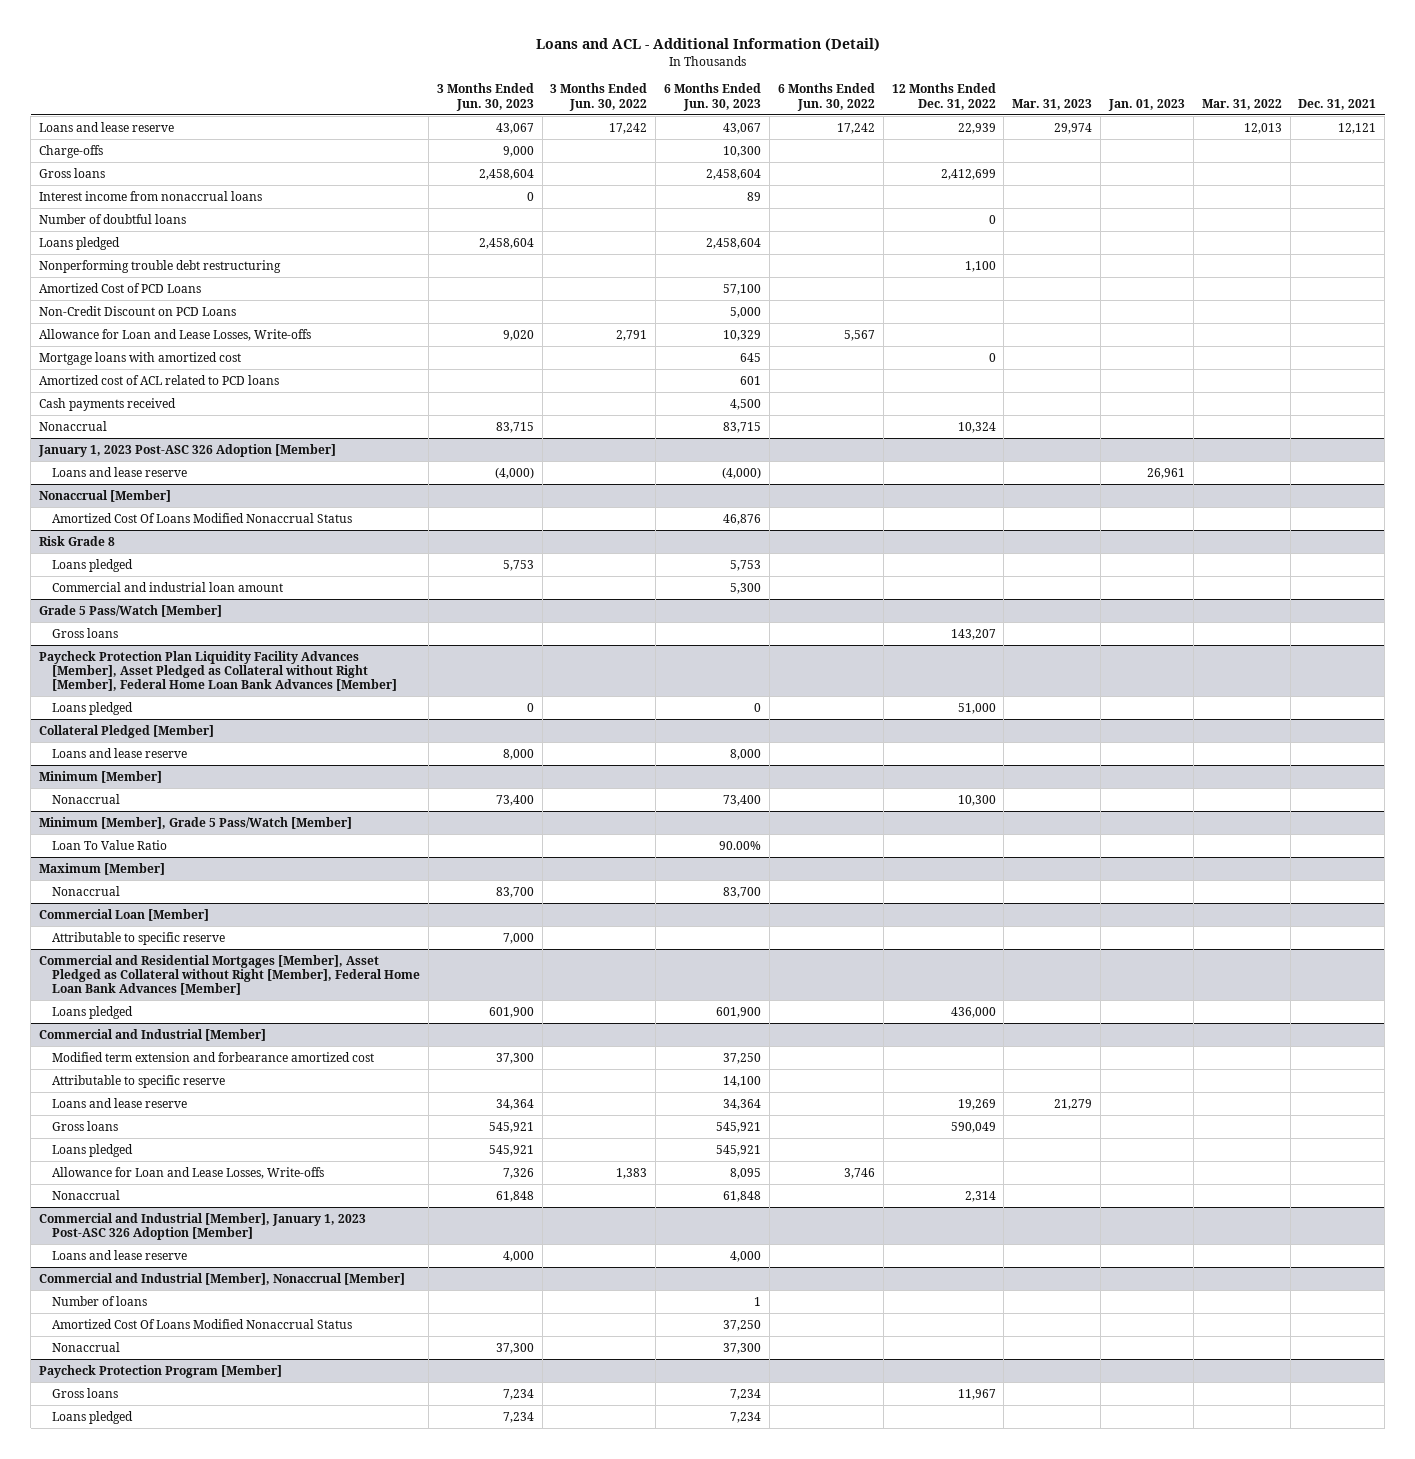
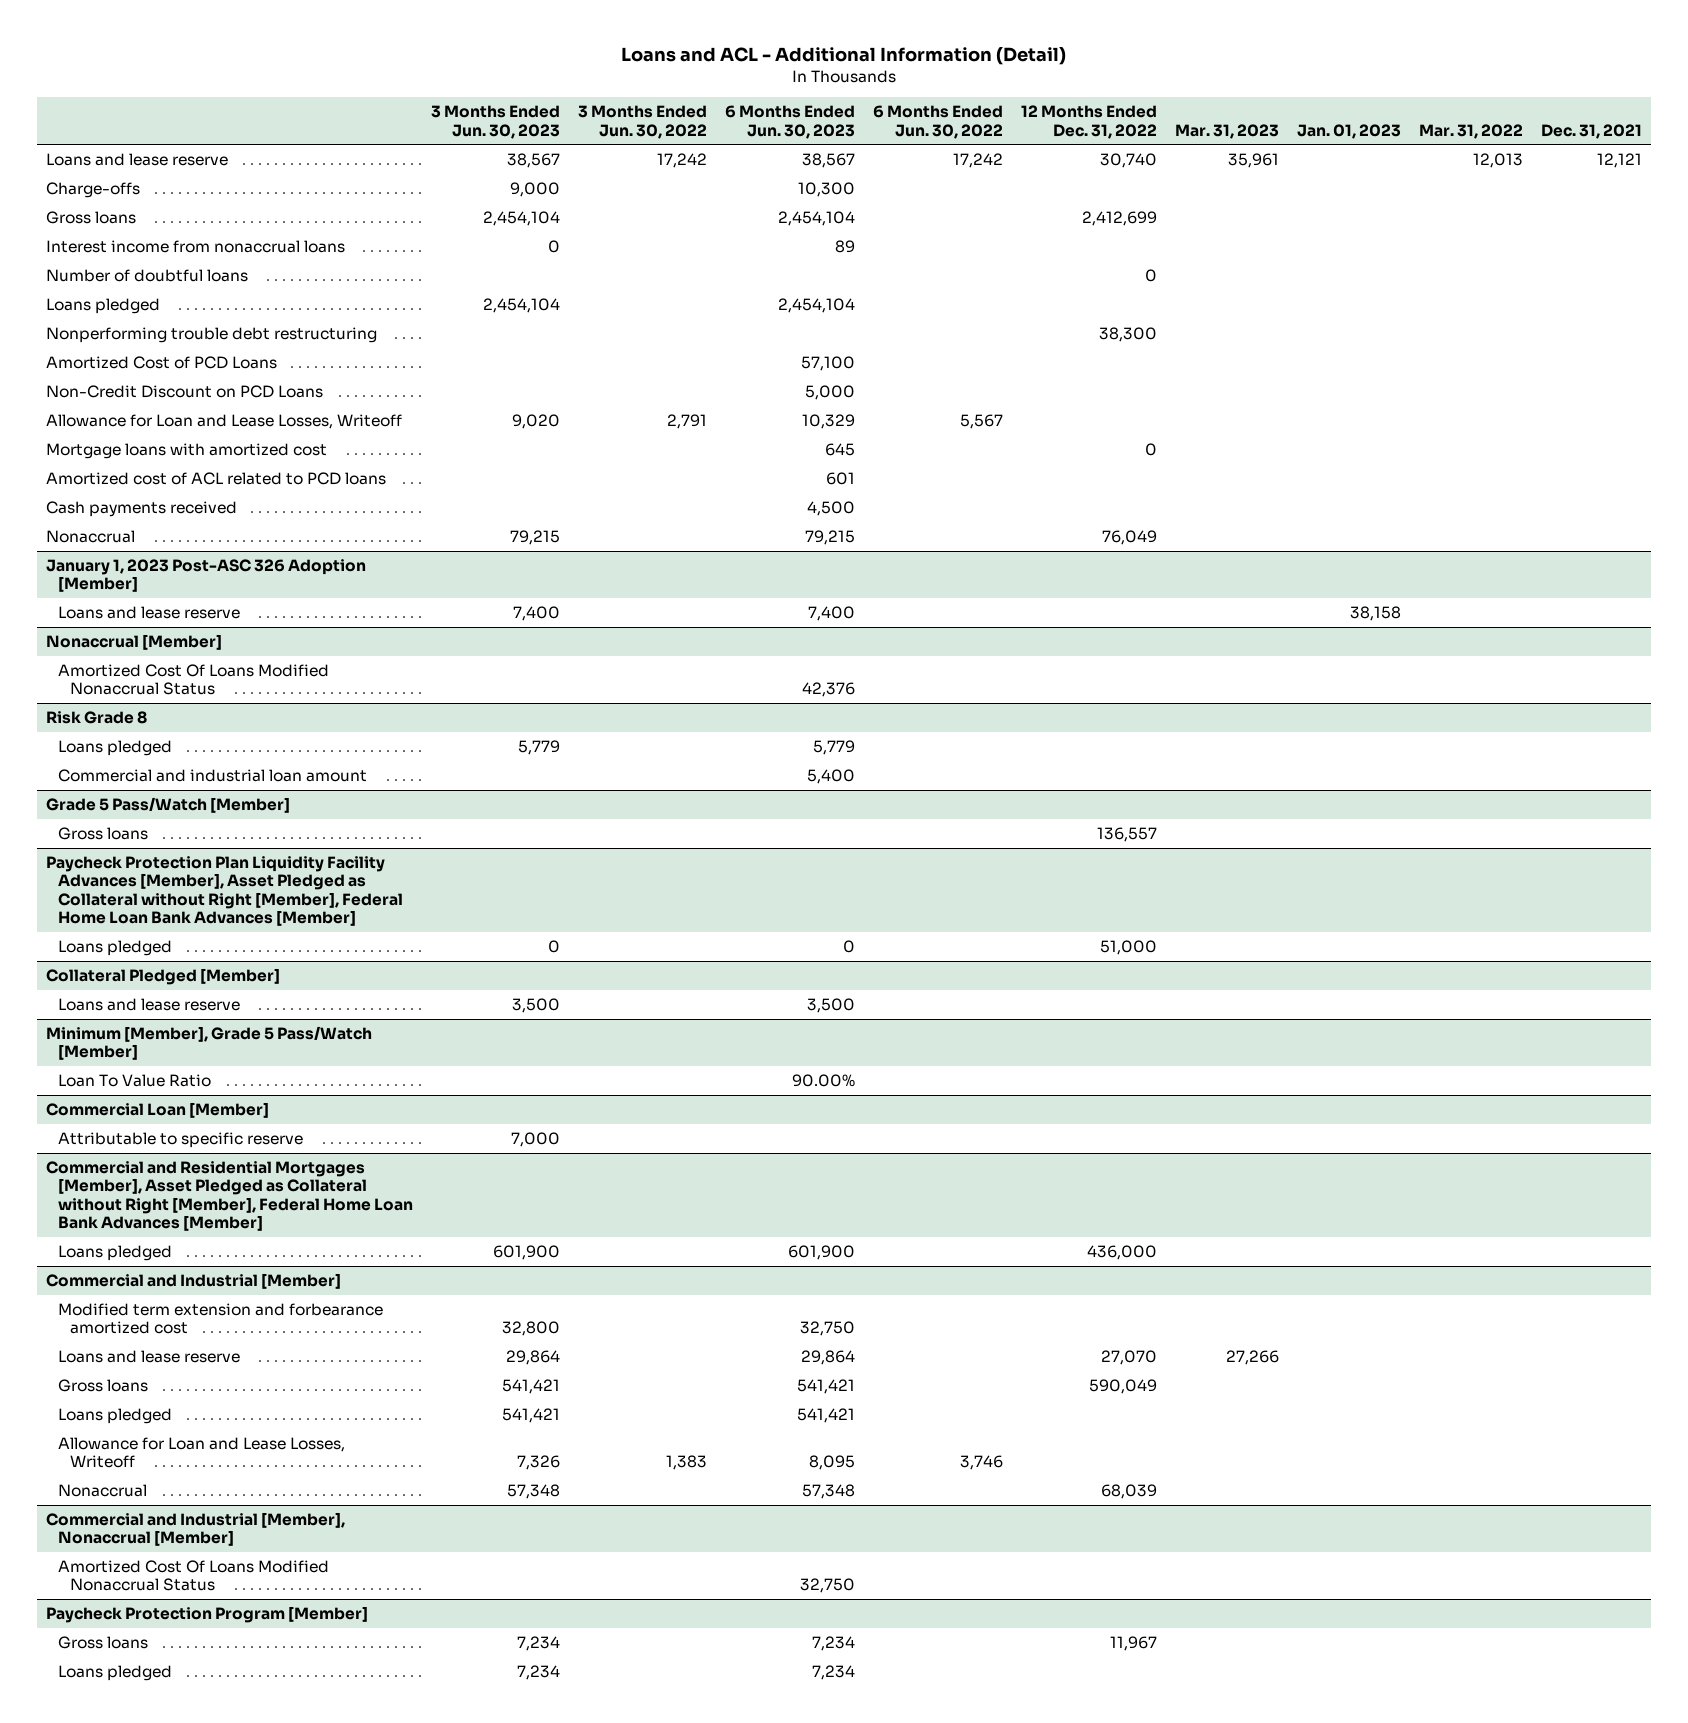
[495,122,534,134] 43,067 -> [506,153,560,169] 38,567
[723,122,762,134] 43,067 -> [801,153,855,169] 38,567
[957,122,996,134] 22,939 -> [1100,153,1158,169] 30,740
[1054,122,1093,134] 29,974 -> [1228,153,1280,169] 35,961
[478,168,534,180] 2,458,604 -> [482,211,560,227] 2,454,104
[706,168,762,180] 2,458,604 -> [777,211,855,227] 2,454,104
[478,237,534,249] 2,458,604 -> [482,298,560,314] 2,454,104
[706,237,762,249] 2,458,604 -> [777,298,855,314] 2,454,104
[964,260,996,272] 1,100 -> [1099,327,1158,343] 38,300
[39,328,312,341] Allowance for Loan and Lease Losses, Write-offs -> [45,414,402,430] Allowance for Loan and Lease Losses, Writeoff
[495,421,534,433] 83,715 -> [509,530,560,546] 79,215
[723,421,762,433] 83,715 -> [804,530,855,546] 79,215
[957,421,996,433] 10,324 -> [1102,530,1158,546] 76,049
[494,466,534,479] (4,000) -> [512,606,560,622] 7,400
[722,466,762,479] (4,000) -> [807,606,855,622] 7,400
[1146,467,1185,479] 26,961 -> [1350,606,1402,622] 38,158
[723,513,762,525] 46,876 -> [801,682,855,698] 42,376
[502,559,534,571] 5,753 -> [517,740,560,756] 5,779
[730,559,762,571] 5,753 -> [812,740,855,756] 5,779
[730,582,762,594] 5,300 -> [806,769,855,785] 5,400
[950,628,996,640] 143,207 -> [1097,827,1158,843] 136,557
[39,770,163,783] Minimum [Member] -> none
[52,793,121,804] Nonaccrual -> none
[502,748,534,760] 8,000 -> [511,998,560,1014] 3,500
[730,748,762,760] 8,000 -> [806,998,855,1014] 3,500
[39,862,166,875] Maximum [Member] -> none
[52,885,121,896] Nonaccrual -> none
[52,1074,226,1088] Attributable to specific reserve -> none
[39,1212,367,1240] Commercial and Industrial [Member], January 1, 2023 Post-ASC 326 Adoption [Member] -> none
[52,1249,188,1260] Loans and lease reserve -> none
[495,1052,534,1064] 37,300 -> [501,1321,560,1337] 32,800
[723,1052,762,1064] 37,250 -> [799,1321,855,1337] 32,750
[495,1098,534,1110] 34,364 -> [505,1350,560,1366] 29,864
[723,1098,762,1110] 34,364 -> [800,1350,855,1366] 29,864
[957,1098,996,1110] 19,269 -> [1101,1350,1158,1366] 27,070
[1054,1098,1093,1110] 21,279 -> [1226,1350,1280,1366] 27,266
[488,1121,534,1133] 545,921 -> [501,1379,560,1395] 541,421
[716,1121,762,1133] 545,921 -> [796,1379,855,1395] 541,421
[488,1144,534,1156] 545,921 -> [501,1408,560,1424] 541,421
[716,1144,762,1156] 545,921 -> [796,1408,855,1424] 541,421
[52,1166,325,1179] Allowance for Loan and Lease Losses, Write-offs -> [57,1437,345,1469] Allowance for Loan and Lease Losses, Writeoff
[495,1190,534,1202] 61,848 -> [506,1484,560,1500] 57,348
[723,1190,762,1202] 61,848 -> [801,1484,855,1500] 57,348
[964,1190,996,1202] 2,314 -> [1101,1484,1158,1500] 68,039
[52,1295,148,1306] Number of loans -> none
[52,1341,121,1352] Nonaccrual -> none
[723,1319,762,1331] 37,250 -> [799,1578,855,1594] 32,750

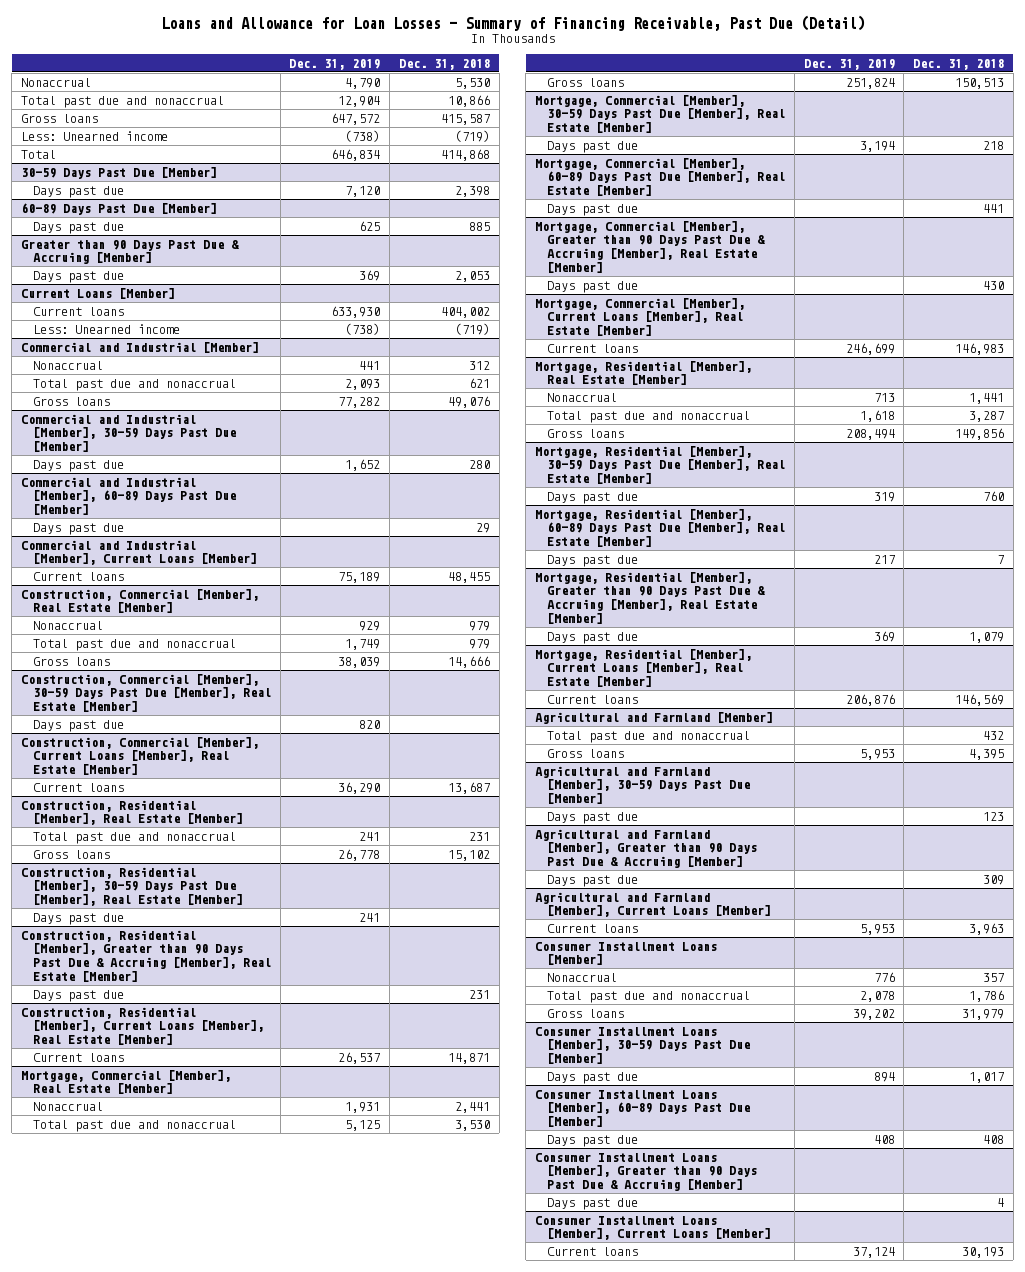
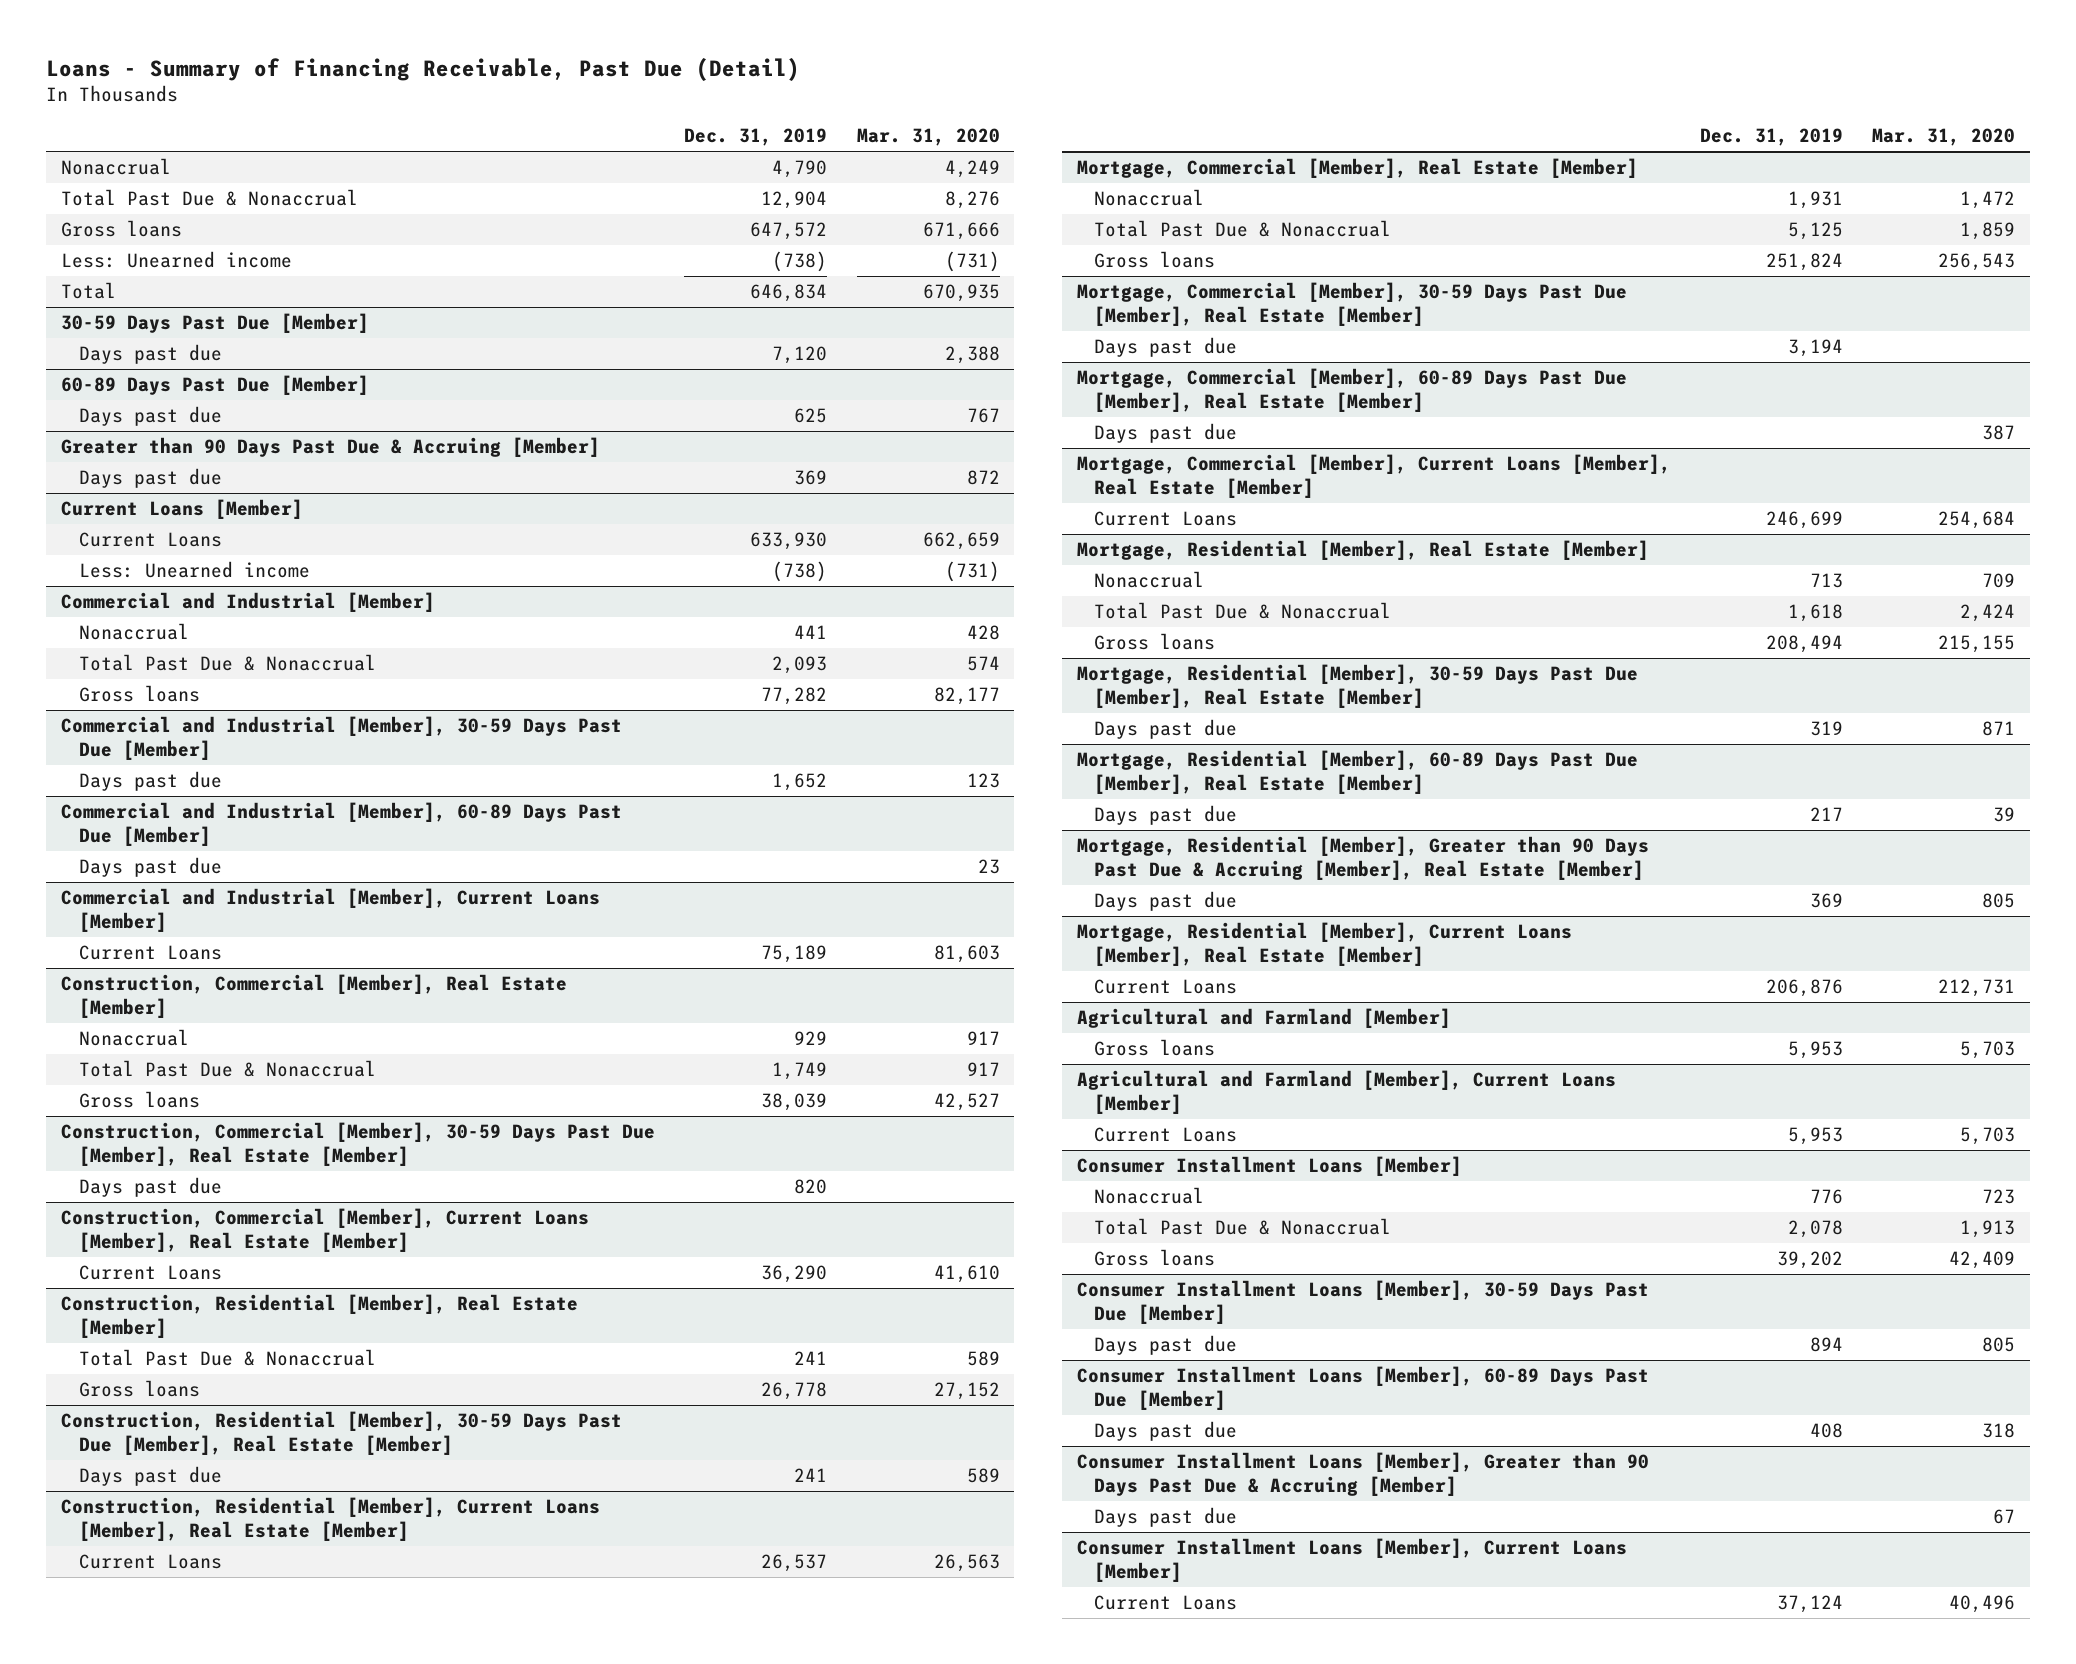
[160,14,865,31] Loans and Allowance for Loan Losses - Summary of Financing Receivable, Past Due (Detail) -> [46,57,801,81] Loans - Summary of Financing Receivable, Past Due (Detail)
[398,58,490,70] Dec. 31, 2018 -> none
none -> [856,128,1000,147] Mar. 31, 2020
[21,95,225,108] Total past due and nonaccrual -> [60,189,358,207] Total Past Due & Nonaccrual
[33,306,125,316] Current loans -> [78,532,222,548] Current Loans
[33,378,237,391] Total past due and nonaccrual -> [78,654,376,672] Total Past Due & Nonaccrual
[33,571,125,581] Current loans -> [78,945,222,961] Current Loans
[33,638,237,651] Total past due and nonaccrual -> [78,1060,376,1078] Total Past Due & Nonaccrual
[33,782,125,792] Current loans -> [78,1265,222,1281] Current Loans
[33,831,237,844] Total past due and nonaccrual -> [78,1349,376,1367] Total Past Due & Nonaccrual
[21,929,272,982] Construction, Residential [Member], Greater than 90 Days Past Due & Accruing [Member], Real Estate [Member] -> none
[33,989,125,1002] Days past due -> none
[33,1052,125,1062] Current loans -> [78,1554,222,1570] Current Loans
[33,1119,237,1132] Total past due and nonaccrual -> [1094,220,1392,238] Total Past Due & Nonaccrual
[535,220,767,273] Mortgage, Commercial [Member], Greater than 90 Days Past Due & Accruing [Member], Real Estate [Member] -> none
[547,280,639,293] Days past due -> none
[547,343,639,353] Current loans -> [1094,511,1238,527] Current Loans
[547,410,751,423] Total past due and nonaccrual -> [1094,602,1392,620] Total Past Due & Nonaccrual
[547,694,639,704] Current loans -> [1094,979,1238,995] Current Loans
[547,730,751,743] Total past due and nonaccrual -> none
[535,765,751,804] Agricultural and Farmland [Member], 30-59 Days Past Due [Member] -> none
[547,811,639,824] Days past due -> none
[535,828,758,868] Agricultural and Farmland [Member], Greater than 90 Days Past Due & Accruing [Member] -> none
[547,874,639,887] Days past due -> none
[547,923,639,933] Current loans -> [1094,1127,1238,1143] Current Loans
[547,990,751,1003] Total past due and nonaccrual -> [1094,1218,1392,1236] Total Past Due & Nonaccrual
[547,1246,639,1256] Current loans -> [1094,1595,1238,1611] Current Loans

